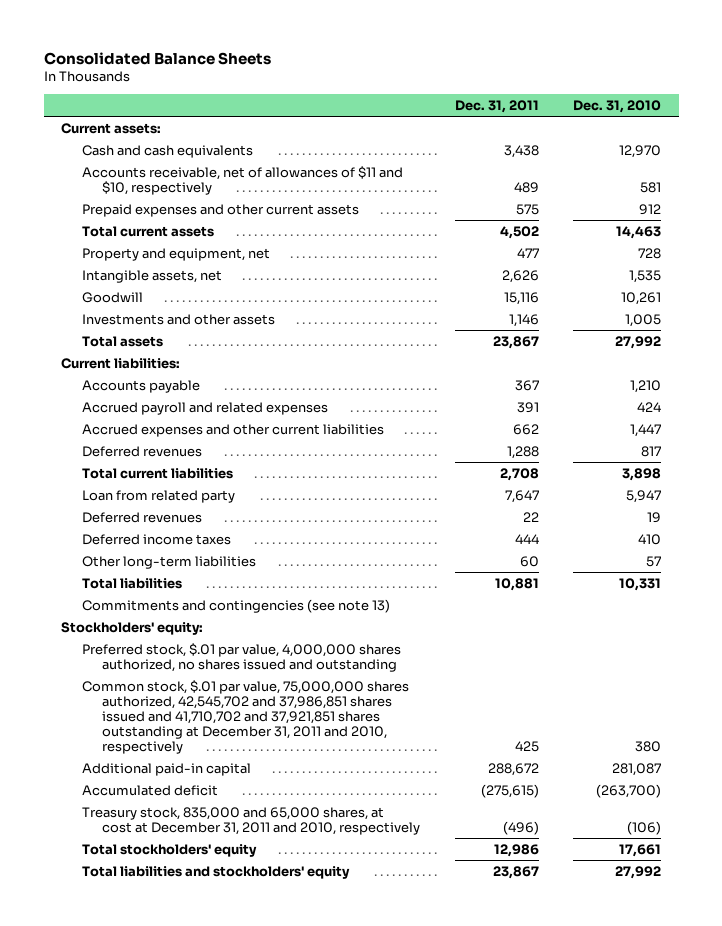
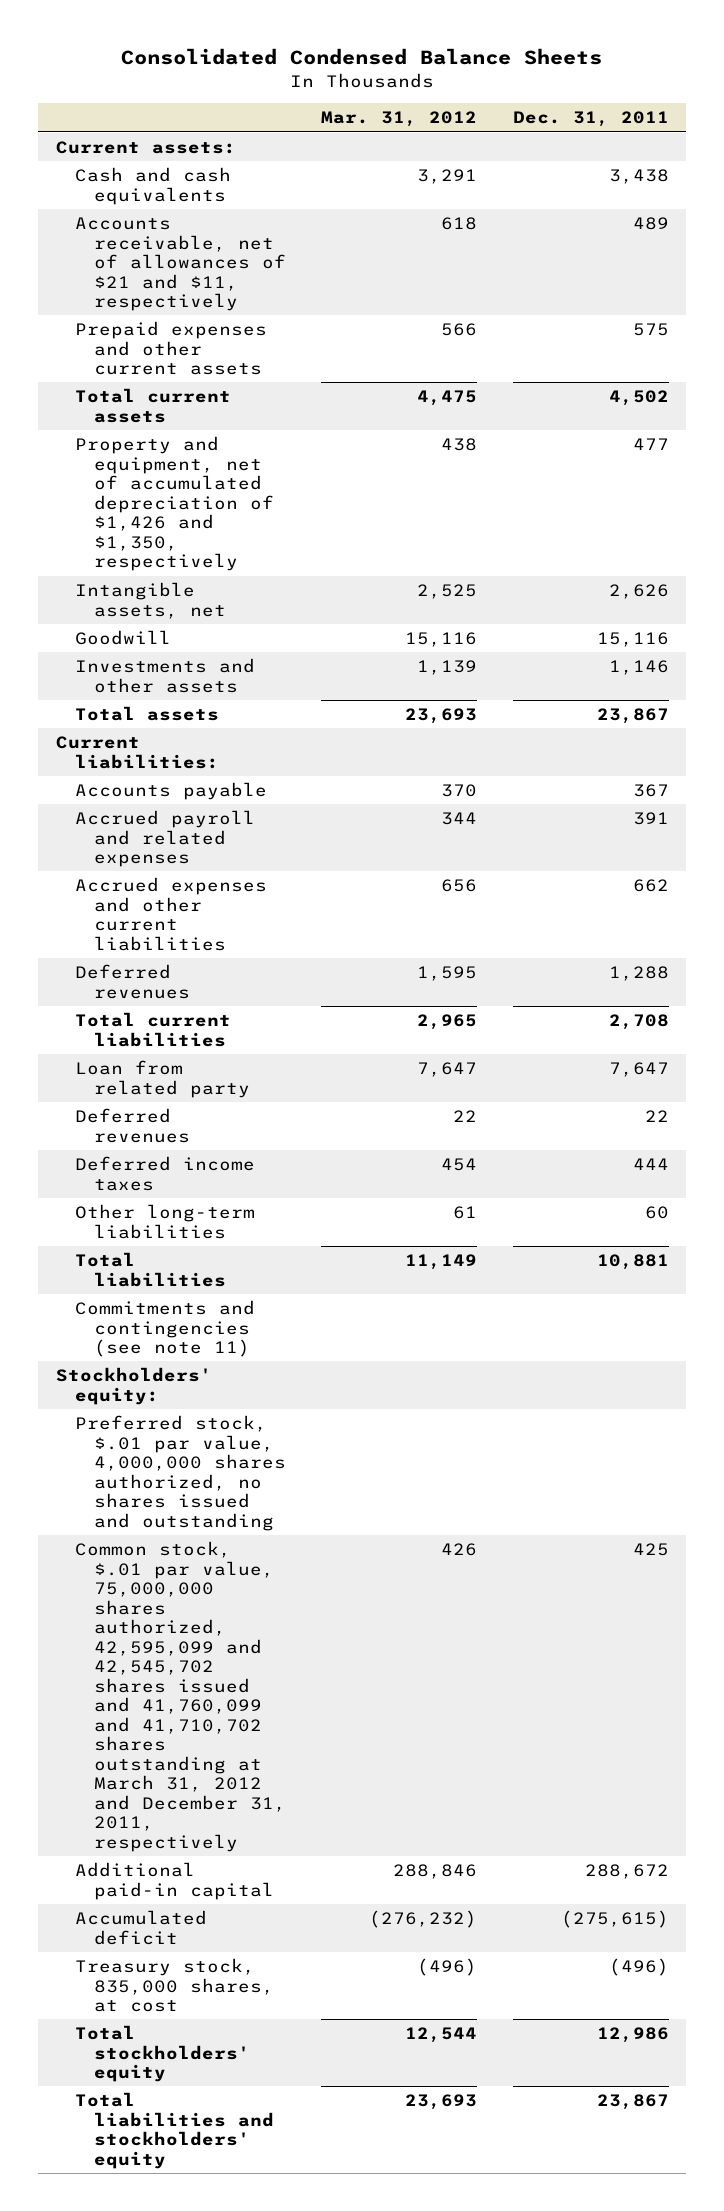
[43,51,271,65] Consolidated Balance Sheets -> [121,48,603,66] Consolidated Condensed Balance Sheets
[573,99,662,113] Dec. 31, 2010 -> none
none -> [321,111,478,128] Mar. 31, 2012
[81,165,403,195] Accounts receivable, net of allowances of $11 and $10, respectively -> [75,217,287,312] Accounts receivable, net of allowances of $21 and $11, respectively
[81,247,270,261] Property and equipment, net -> [75,436,275,572] Property and equipment, net of accumulated depreciation of $1,426 and $1,350, respectively
[81,598,390,613] Commitments and contingencies (see note 13) -> [75,1300,256,1358] Commitments and contingencies (see note 11)
[81,679,409,754] Common stock, $.01 par value, 75,000,000 shares authorized, 42,545,702 and 37,986,851 shares issued and 41,710,702 and 37,921,851 shares outstanding at December 31, 2011 and 2010, respectively -> [75,1541,287,1852] Common stock, $.01 par value, 75,000,000 shares authorized, 42,595,099 and 42,545,702 shares issued and 41,760,099 and 41,710,702 shares outstanding at March 31, 2012 and December 31, 2011, respectively
[81,806,421,835] Treasury stock, 835,000 and 65,000 shares, at cost at December 31, 2011 and 2010, respectively -> [75,1958,275,2013] Treasury stock, 835,000 shares, at cost

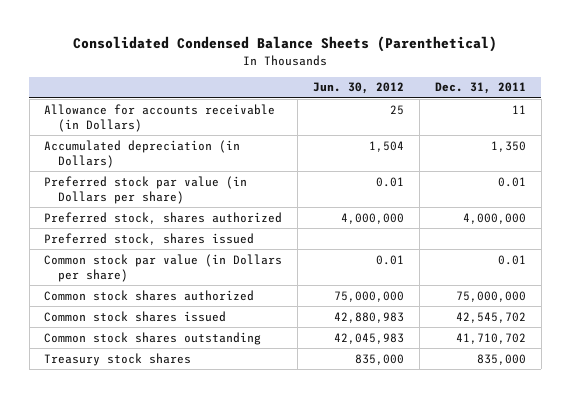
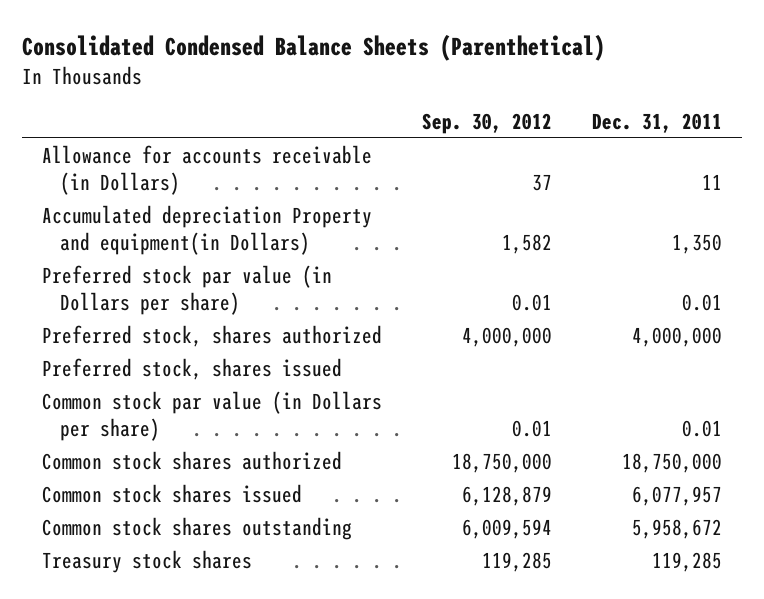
[313,82,405,95] Jun. 30, 2012 -> none
none -> [421,112,552,134] Sep. 30, 2012
[44,139,241,169] Accumulated depreciation (in Dollars) -> [41,204,372,256] Accumulated depreciation Property and equipment(in Dollars)
[455,290,526,302] 75,000,000 -> [621,452,722,473] 18,750,000
[455,311,526,323] 42,545,702 -> [631,485,722,506] 6,077,957
[455,332,526,344] 41,710,702 -> [631,518,722,539] 5,958,672
[476,353,526,365] 835,000 -> [651,551,722,572] 119,285

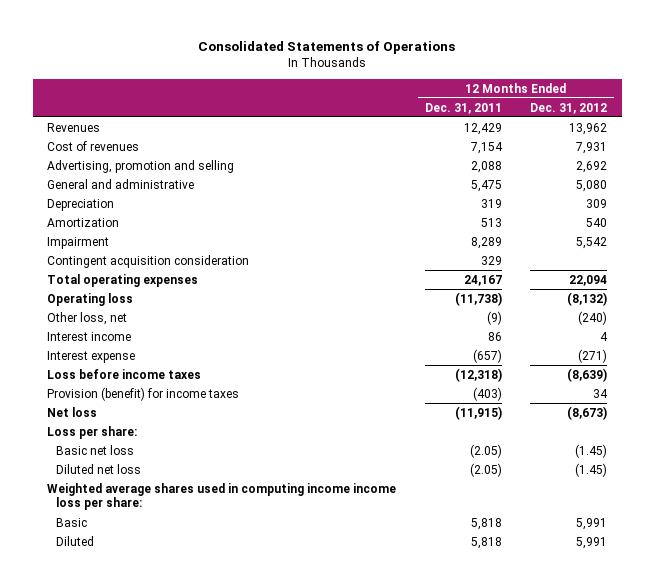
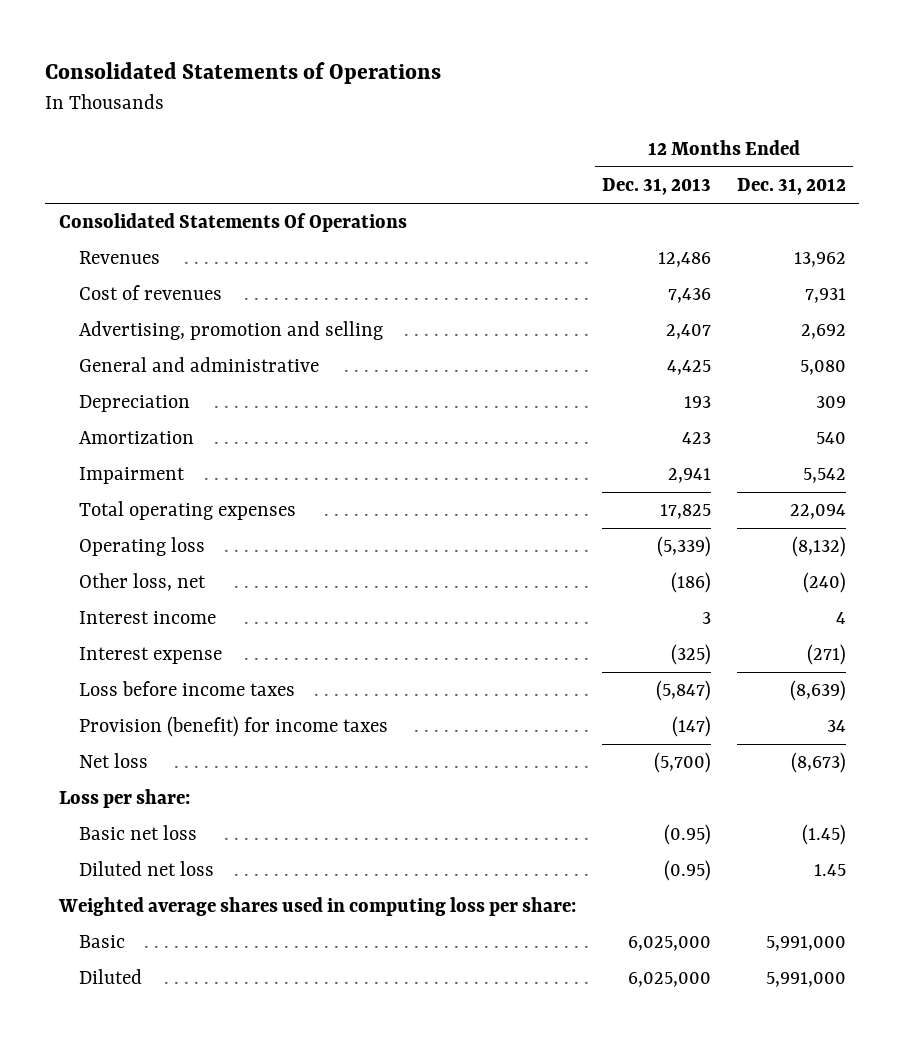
[424,102,502,114] Dec. 31, 2011 -> none
none -> [601,178,711,196] Dec. 31, 2013
none -> [58,213,407,233] Consolidated Statements Of Operations
[47,254,250,268] Contingent acquisition consideration -> none
[575,462,608,477] (1.45) -> [814,864,847,877] 1.45
[47,482,397,511] Weighted average shares used in computing income income loss per share: -> [57,897,576,917] Weighted average shares used in computing loss per share:
[576,517,608,530] 5,991 -> [766,936,847,952] 5,991,000
[576,536,608,549] 5,991 -> [766,972,847,988] 5,991,000

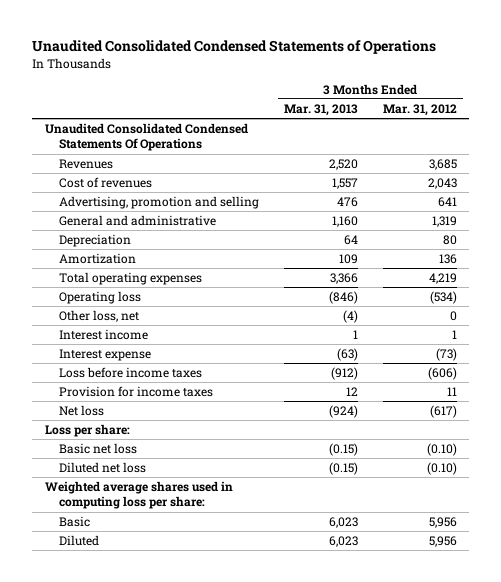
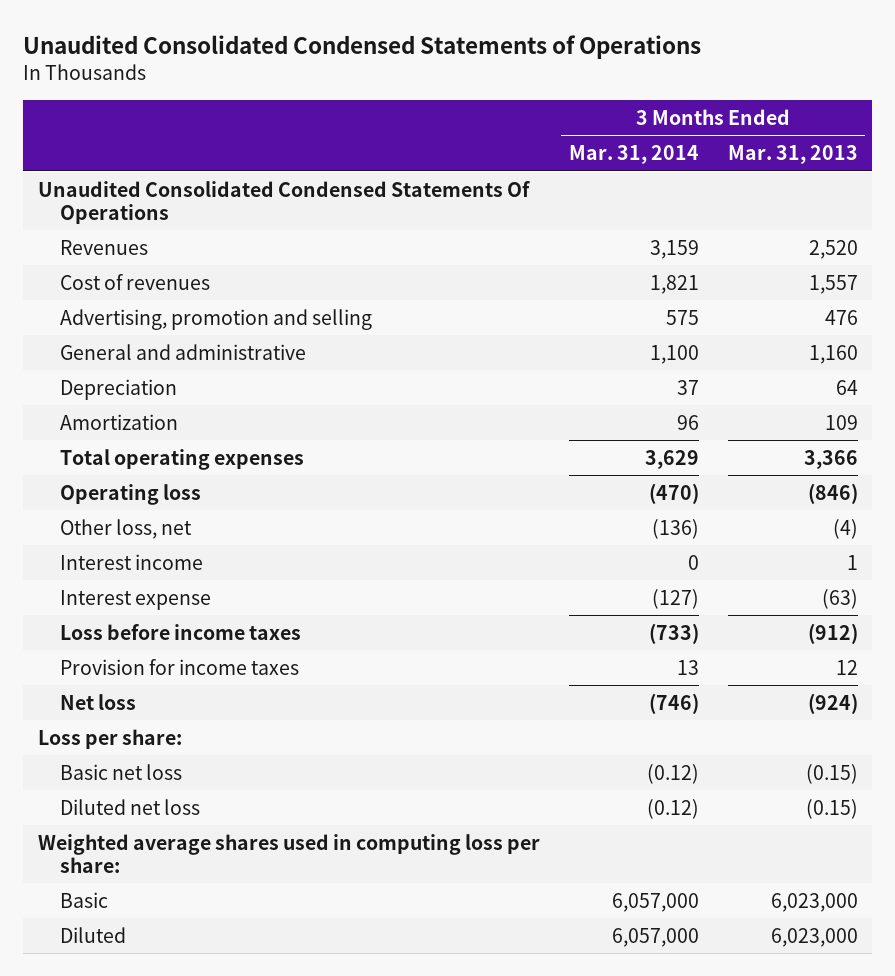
[382,103,457,116] Mar. 31, 2012 -> none
none -> [568,145,699,165] Mar. 31, 2014
[328,516,358,528] 6,023 -> [770,892,858,912] 6,023,000
[328,535,358,547] 6,023 -> [770,927,858,947] 6,023,000

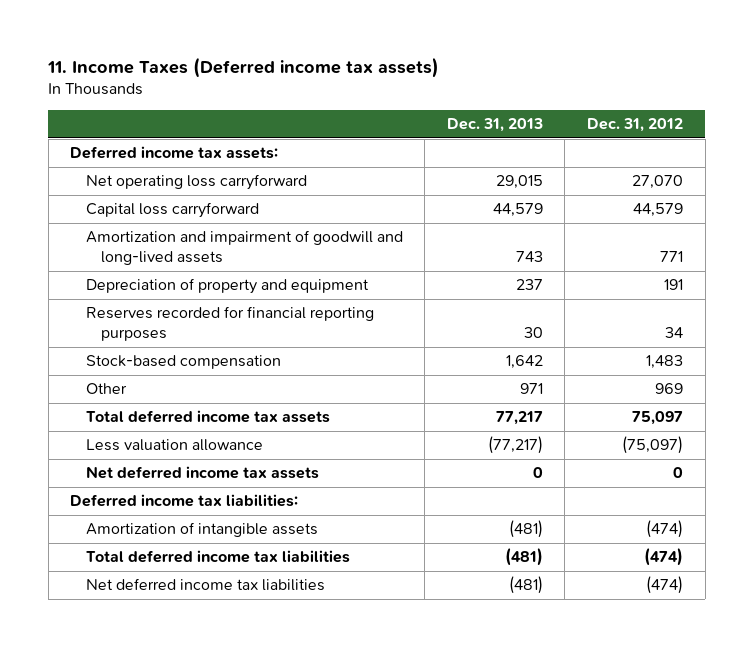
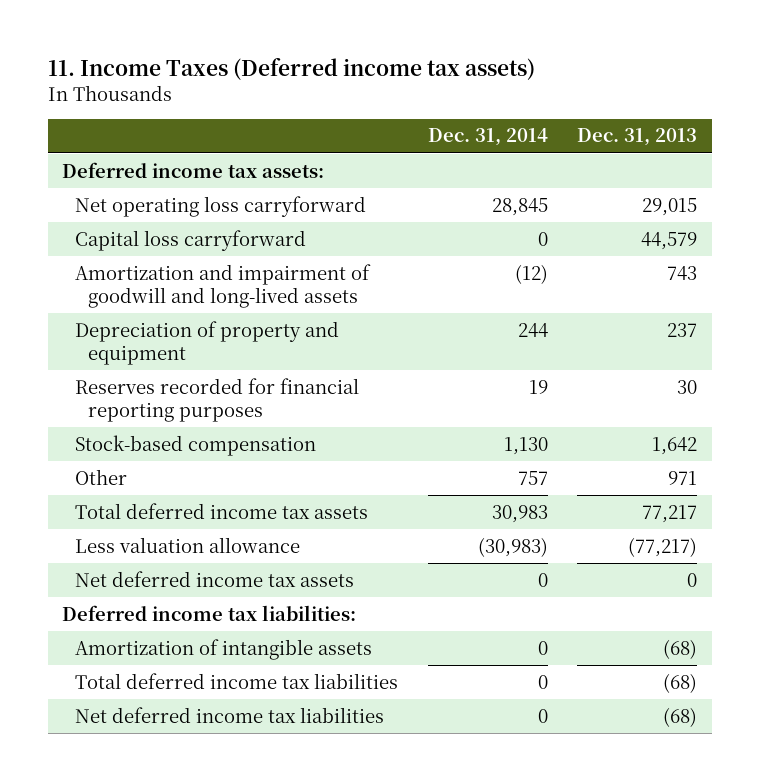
[586,118,683,133] Dec. 31, 2012 -> none
none -> [427,128,548,147] Dec. 31, 2014
[508,520,543,539] (481) -> [662,638,697,659] (68)
[504,548,543,567] (481) -> [662,672,697,693] (68)
[508,576,543,595] (481) -> [662,706,697,727] (68)

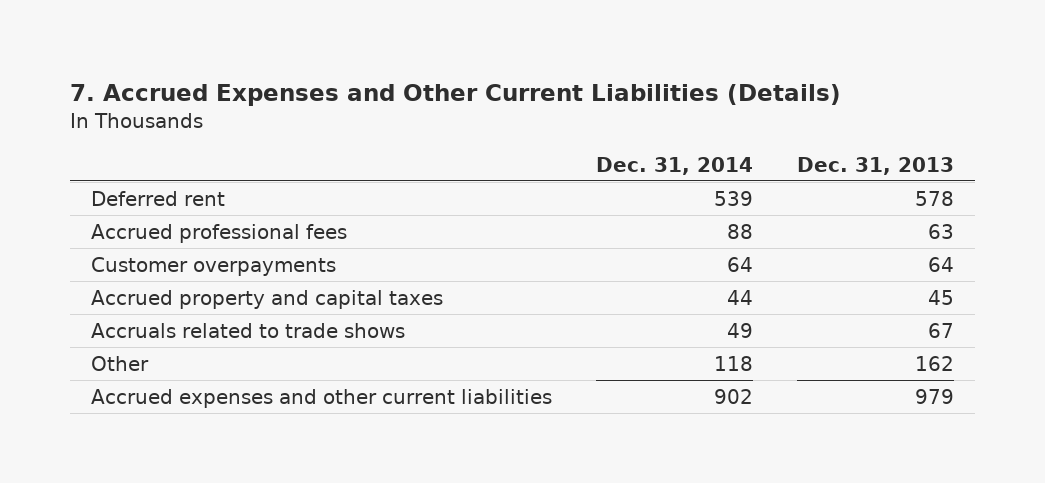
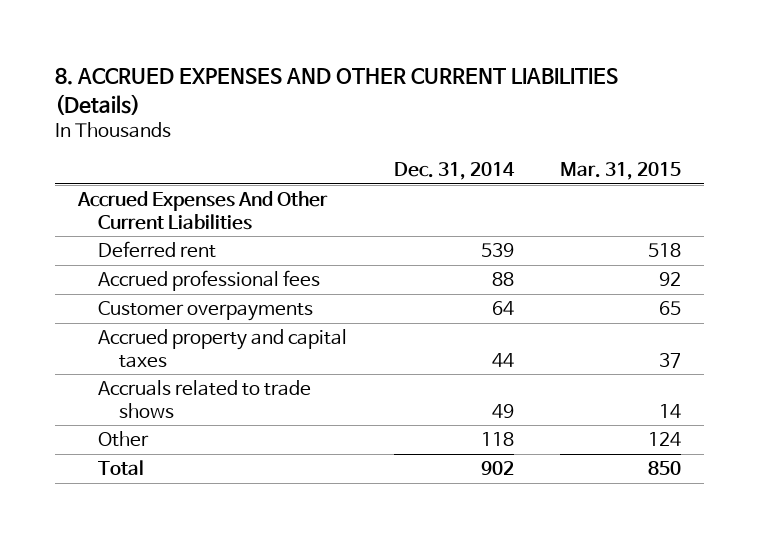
[69,83,841,106] 7. Accrued Expenses and Other Current Liabilities (Details) -> [54,67,618,115] 8. ACCRUED EXPENSES AND OTHER CURRENT LIABILITIES (Details)
[796,156,954,175] Dec. 31, 2013 -> none
none -> [559,162,681,181] Mar. 31, 2015
none -> [76,191,328,230] Accrued Expenses And Other Current Liabilities
[91,388,553,408] Accrued expenses and other current liabilities -> [98,460,145,476] Total

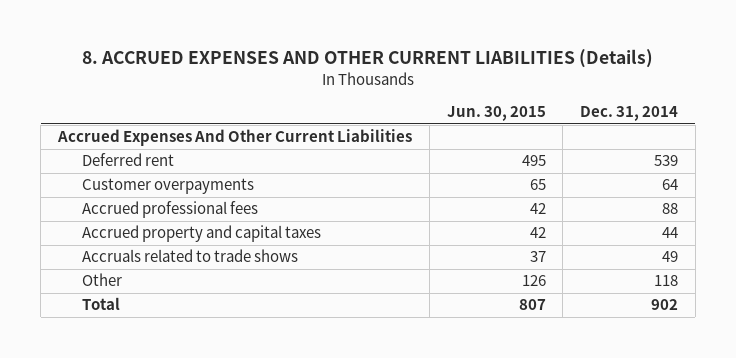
[559,162,681,181] Mar. 31, 2015 -> none
none -> [446,106,546,122] Jun. 30, 2015
[98,270,321,292] Accrued professional fees -> [81,201,258,219] Accrued professional fees

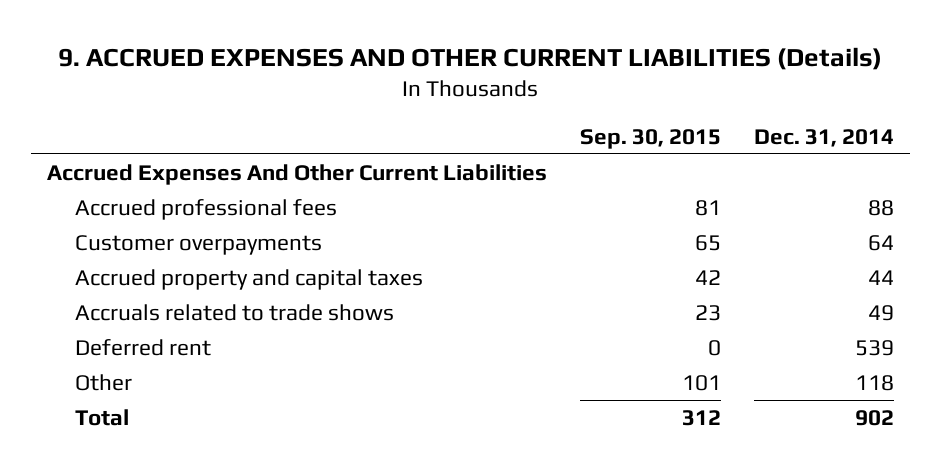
[82,49,654,69] 8. ACCRUED EXPENSES AND OTHER CURRENT LIABILITIES (Details) -> [58,46,883,70] 9. ACCRUED EXPENSES AND OTHER CURRENT LIABILITIES (Details)
[446,106,546,122] Jun. 30, 2015 -> none
none -> [579,128,721,149] Sep. 30, 2015
[81,178,254,195] Customer overpayments -> [74,234,322,255] Customer overpayments
[81,153,174,167] Deferred rent -> [74,338,211,356] Deferred rent

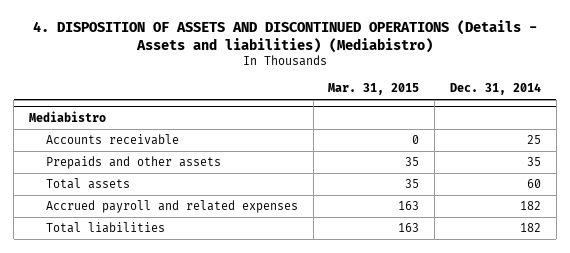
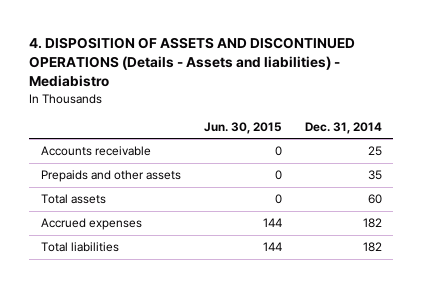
[32,19,537,53] 4. DISPOSITION OF ASSETS AND DISCONTINUED OPERATIONS (Details - Assets and liabilities) (Mediabistro) -> [29,37,356,88] 4. DISPOSITION OF ASSETS AND DISCONTINUED OPERATIONS (Details - Assets and liabilities) - Mediabistro
[328,83,420,96] Mar. 31, 2015 -> none
none -> [203,121,282,134] Jun. 30, 2015
[29,111,107,123] Mediabistro -> none
[45,200,298,214] Accrued payroll and related expenses -> [40,218,142,231] Accrued expenses

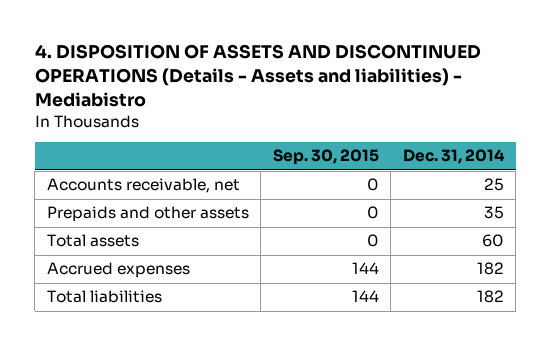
[203,121,282,134] Jun. 30, 2015 -> none
none -> [272,149,379,166] Sep. 30, 2015
[40,146,151,157] Accounts receivable -> [46,178,240,194] Accounts receivable, net

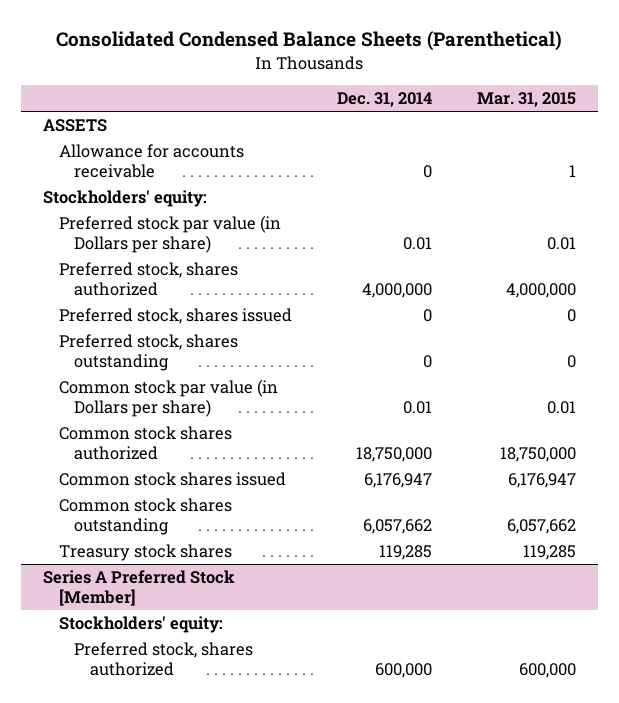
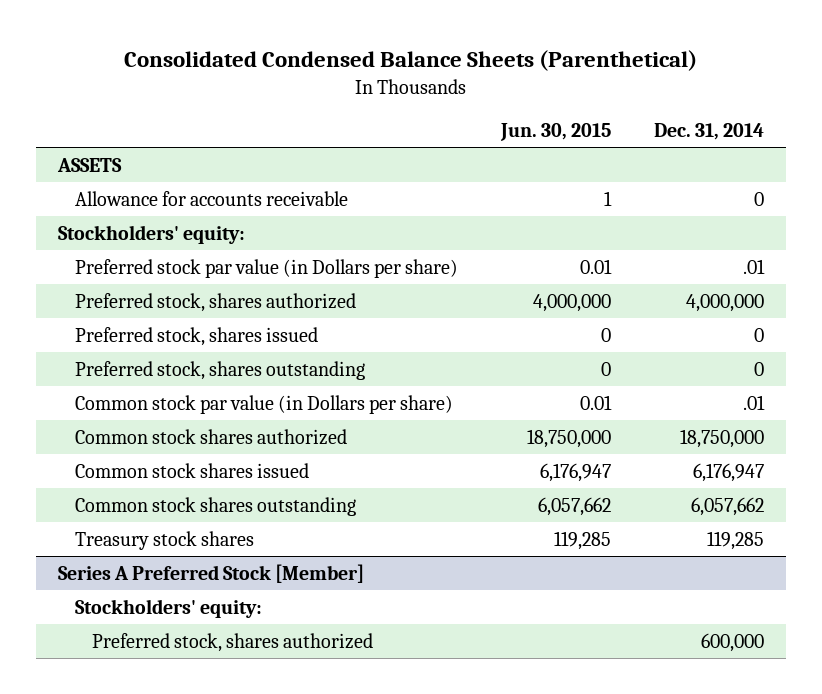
[476,92,576,108] Mar. 31, 2015 -> none
none -> [500,123,612,142] Jun. 30, 2015
[402,236,432,250] 0.01 -> [743,258,766,274] .01
[402,400,432,414] 0.01 -> [743,394,766,410] .01

